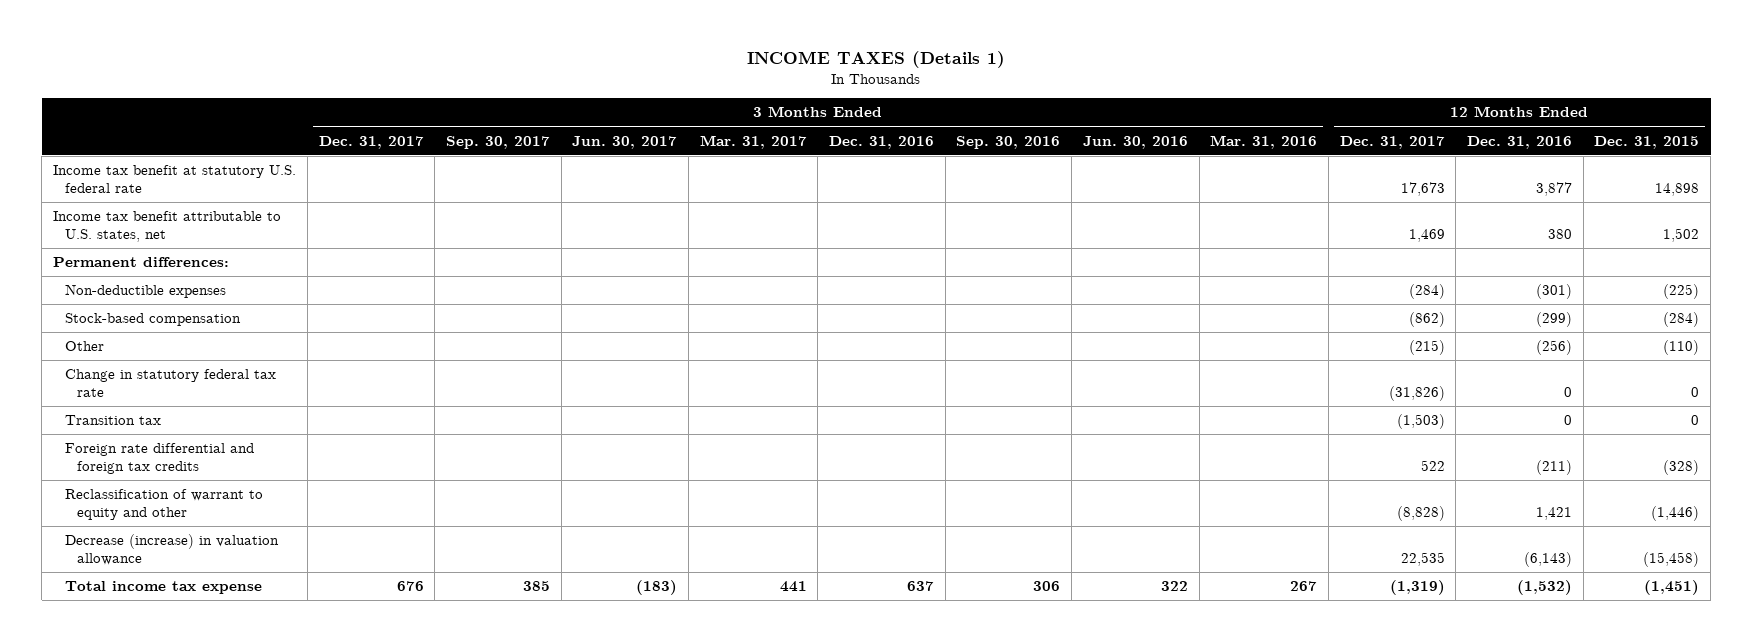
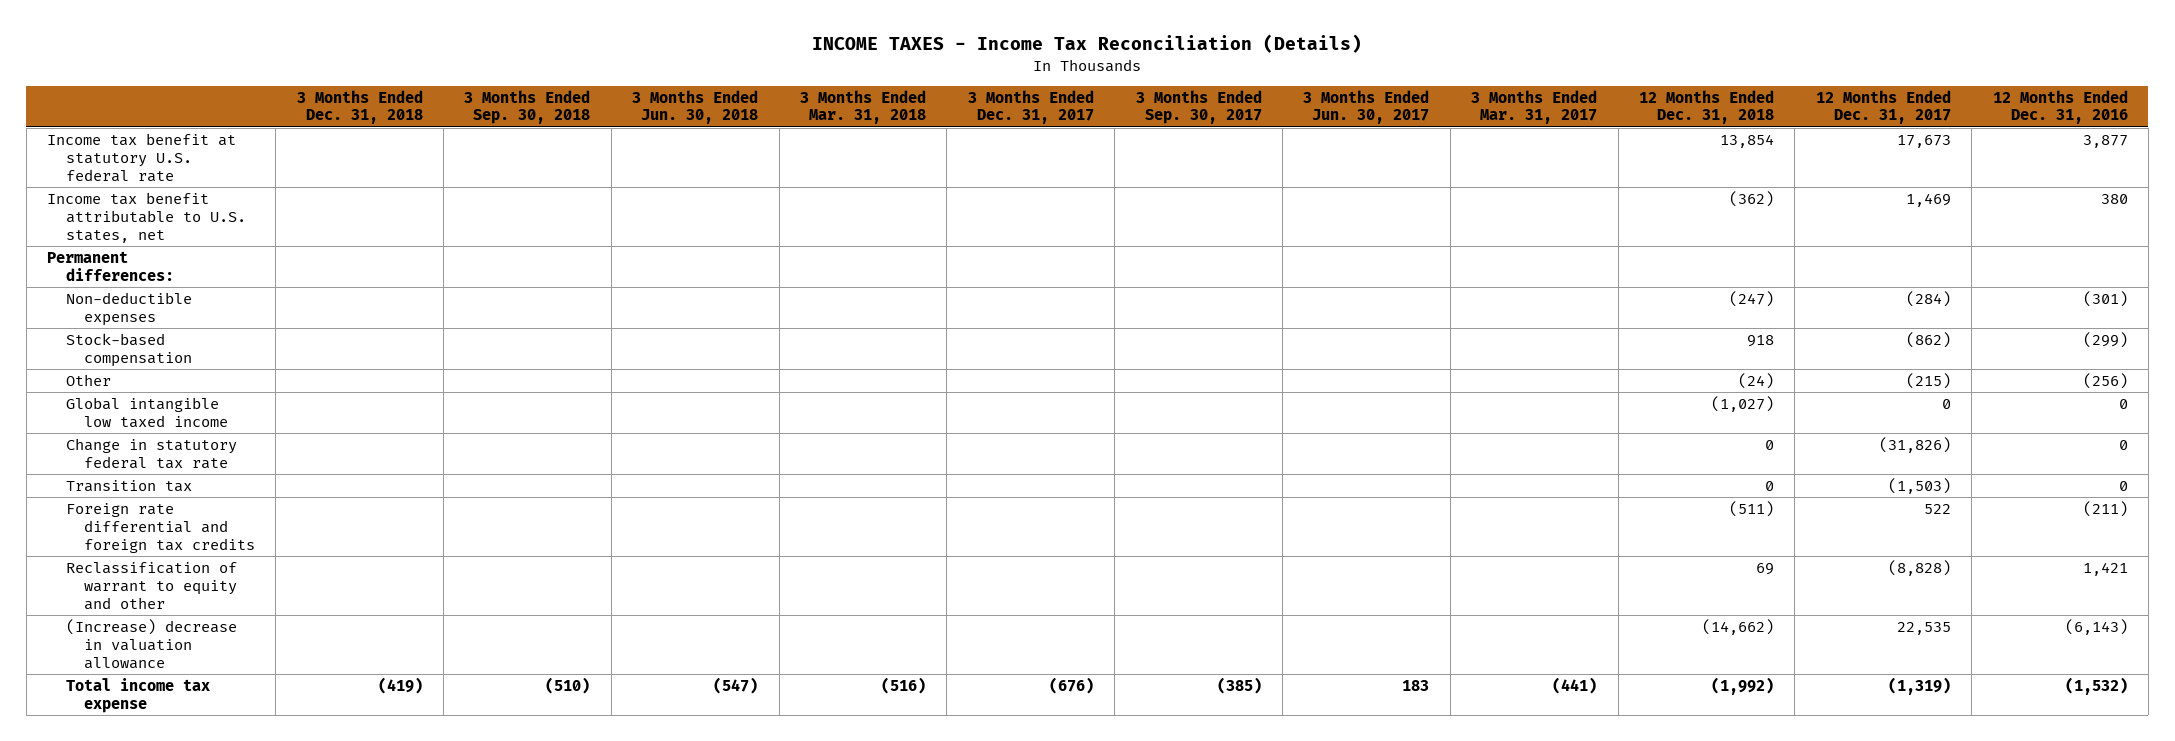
[747,51,1006,69] INCOME TAXES (Details 1) -> [812,34,1363,54] INCOME TAXES - Income Tax Reconciliation (Details)
[829,135,935,149] Dec. 31, 2016 -> none
[956,135,1061,149] Sep. 30, 2016 -> none
[1082,135,1188,149] Jun. 30, 2016 -> none
[1210,134,1318,149] Mar. 31, 2016 -> none
[1594,135,1700,149] Dec. 31, 2015 -> none
none -> [296,89,423,125] 3 Months Ended Dec. 31, 2018
none -> [464,89,591,125] 3 Months Ended Sep. 30, 2018
none -> [632,89,759,125] 3 Months Ended Jun. 30, 2018
none -> [799,89,926,125] 3 Months Ended Mar. 31, 2018
none -> [1638,89,1774,125] 12 Months Ended Dec. 31, 2018
none -> [65,396,228,428] Global intangible low taxed income
[65,534,280,566] Decrease (increase) in valuation allowance -> [65,618,237,669] (Increase) decrease in valuation allowance
[396,581,424,592] 676 -> [1048,676,1094,694] (676)
[522,581,550,592] 385 -> [1216,676,1262,694] (385)
[636,580,678,596] (183) -> [1402,679,1430,691] 183
[779,581,807,593] 441 -> [1552,676,1598,694] (441)

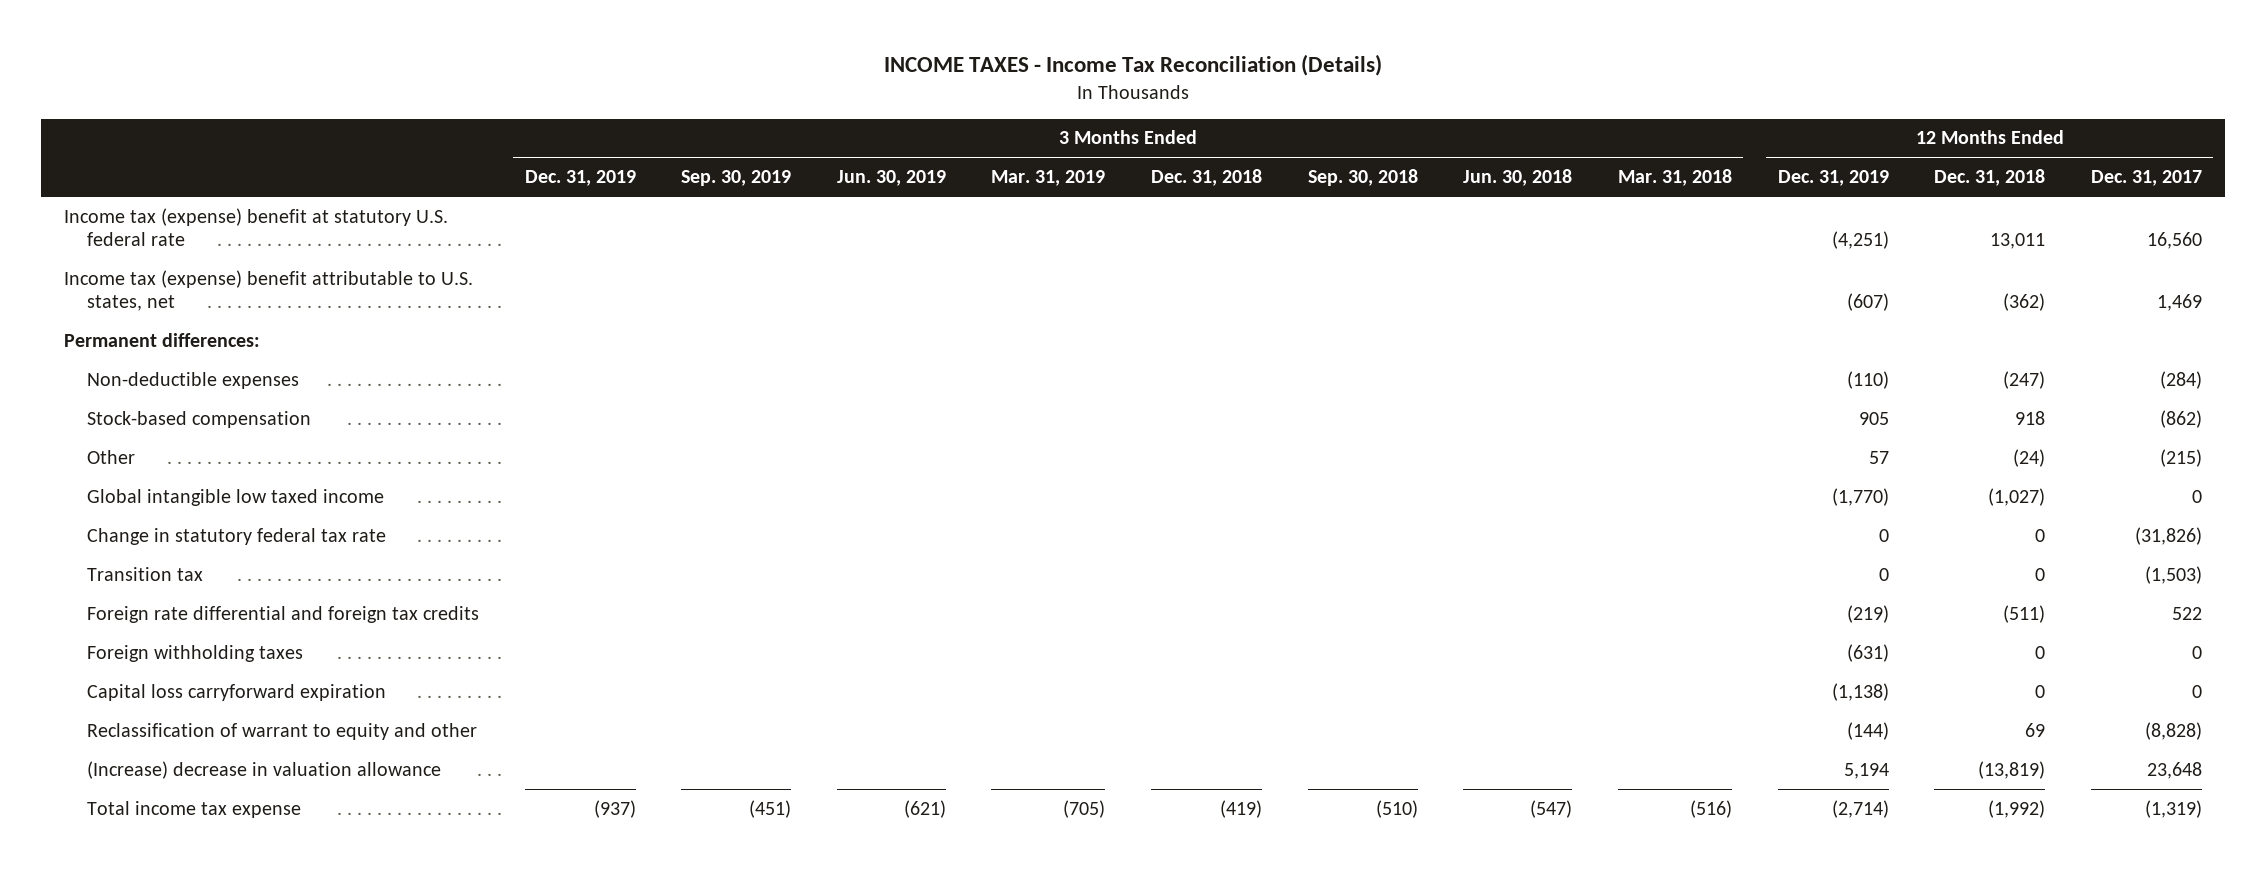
[967,89,1094,125] 3 Months Ended Dec. 31, 2017 -> none
[1135,89,1262,125] 3 Months Ended Sep. 30, 2017 -> none
[1303,89,1430,125] 3 Months Ended Jun. 30, 2017 -> none
[1471,89,1598,125] 3 Months Ended Mar. 31, 2017 -> none
[1992,89,2128,125] 12 Months Ended Dec. 31, 2016 -> none
none -> [524,170,636,187] Dec. 31, 2019
none -> [681,170,792,187] Sep. 30, 2019
none -> [836,170,946,187] Jun. 30, 2019
none -> [991,170,1106,187] Mar. 31, 2019
none -> [1777,170,1889,187] Dec. 31, 2019
[47,132,237,182] Income tax benefit at statutory U.S. federal rate -> [63,207,448,247] Income tax (expense) benefit at statutory U.S. federal rate
[1719,133,1774,148] 13,854 -> [1990,233,2046,250] 13,011
[1896,134,1951,148] 17,673 -> [2146,232,2202,250] 16,560
[47,191,246,243] Income tax benefit attributable to U.S. states, net -> [63,269,473,312] Income tax (expense) benefit attributable to U.S. states, net
none -> [87,644,304,662] Foreign withholding taxes
none -> [87,683,387,701] Capital loss carryforward expiration
[1701,618,1774,635] (14,662) -> [1978,760,2046,779] (13,819)
[1896,621,1951,635] 22,535 -> [2146,761,2202,779] 23,648

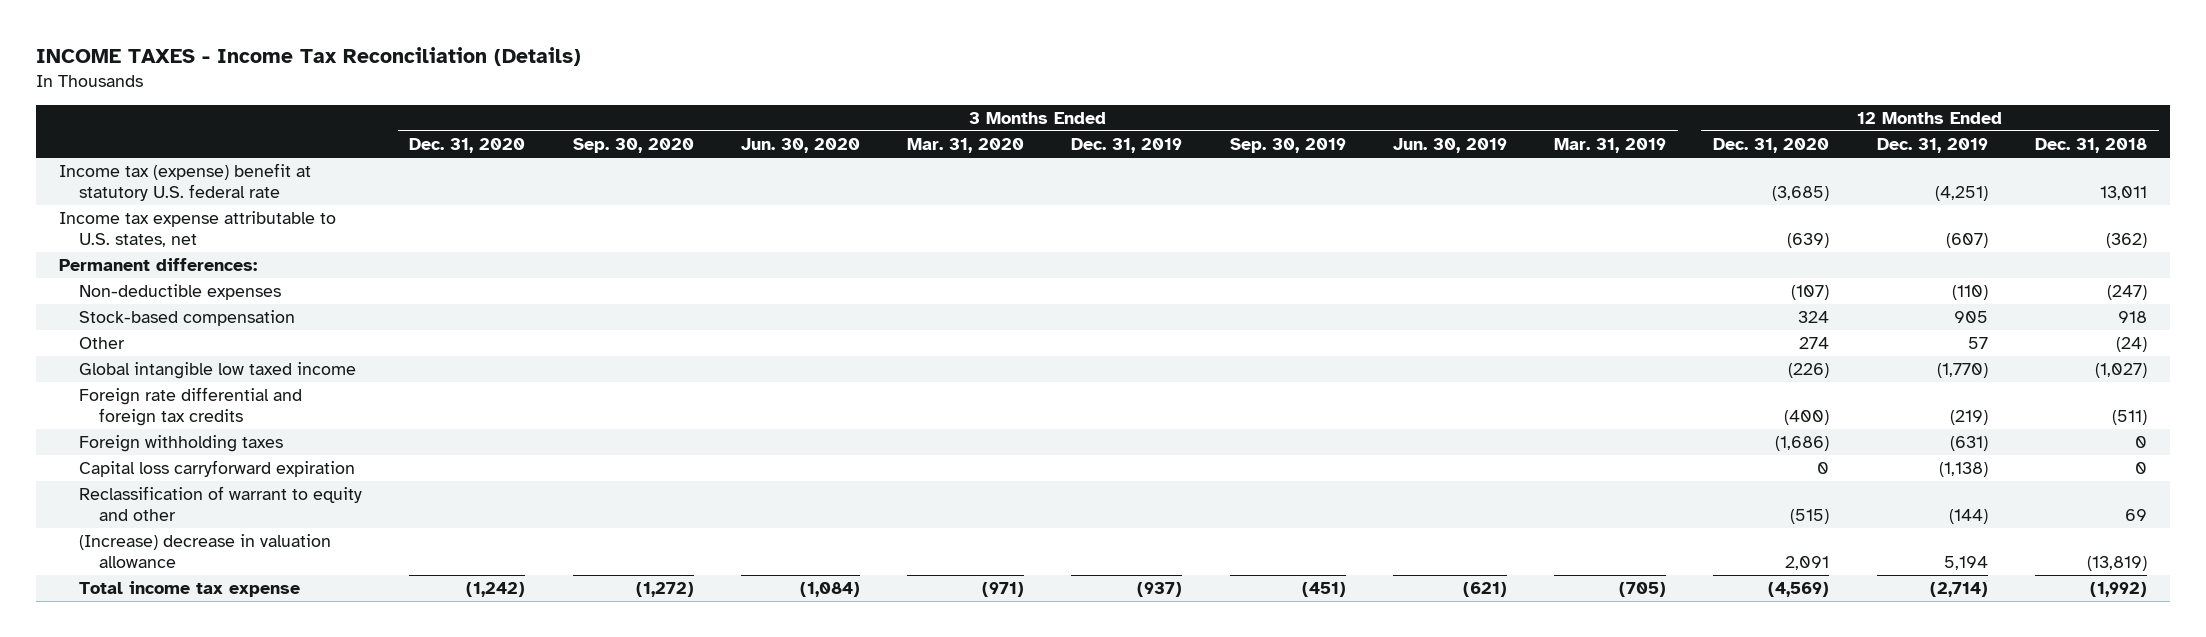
[1151,169,1263,187] Dec. 31, 2018 -> none
[1307,169,1418,187] Sep. 30, 2018 -> none
[1463,169,1573,187] Jun. 30, 2018 -> none
[1617,169,1732,187] Mar. 31, 2018 -> none
[2090,170,2202,187] Dec. 31, 2017 -> none
none -> [409,138,526,154] Dec. 31, 2020
none -> [572,138,694,154] Sep. 30, 2020
none -> [740,138,860,154] Jun. 30, 2020
none -> [907,138,1025,154] Mar. 31, 2020
none -> [1713,138,1830,154] Dec. 31, 2020
[63,269,473,312] Income tax (expense) benefit attributable to U.S. states, net -> [59,211,337,247] Income tax expense attributable to U.S. states, net
[87,527,387,545] Change in statutory federal tax rate -> none
[87,566,204,581] Transition tax -> none

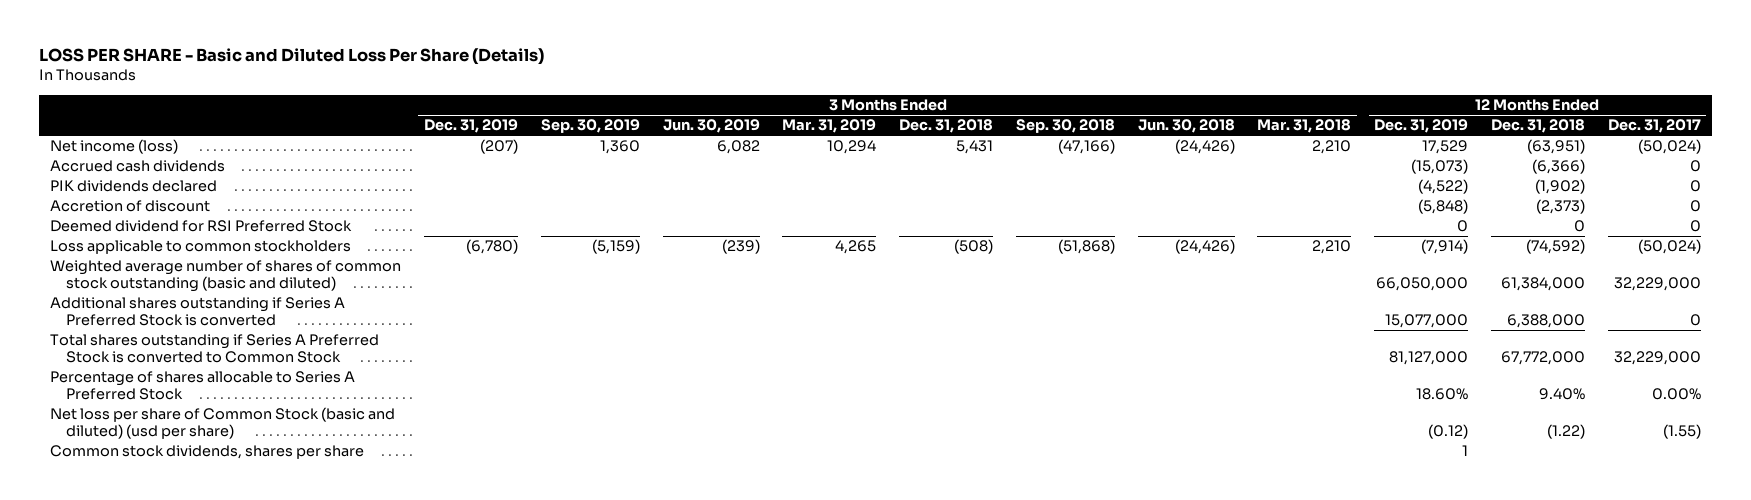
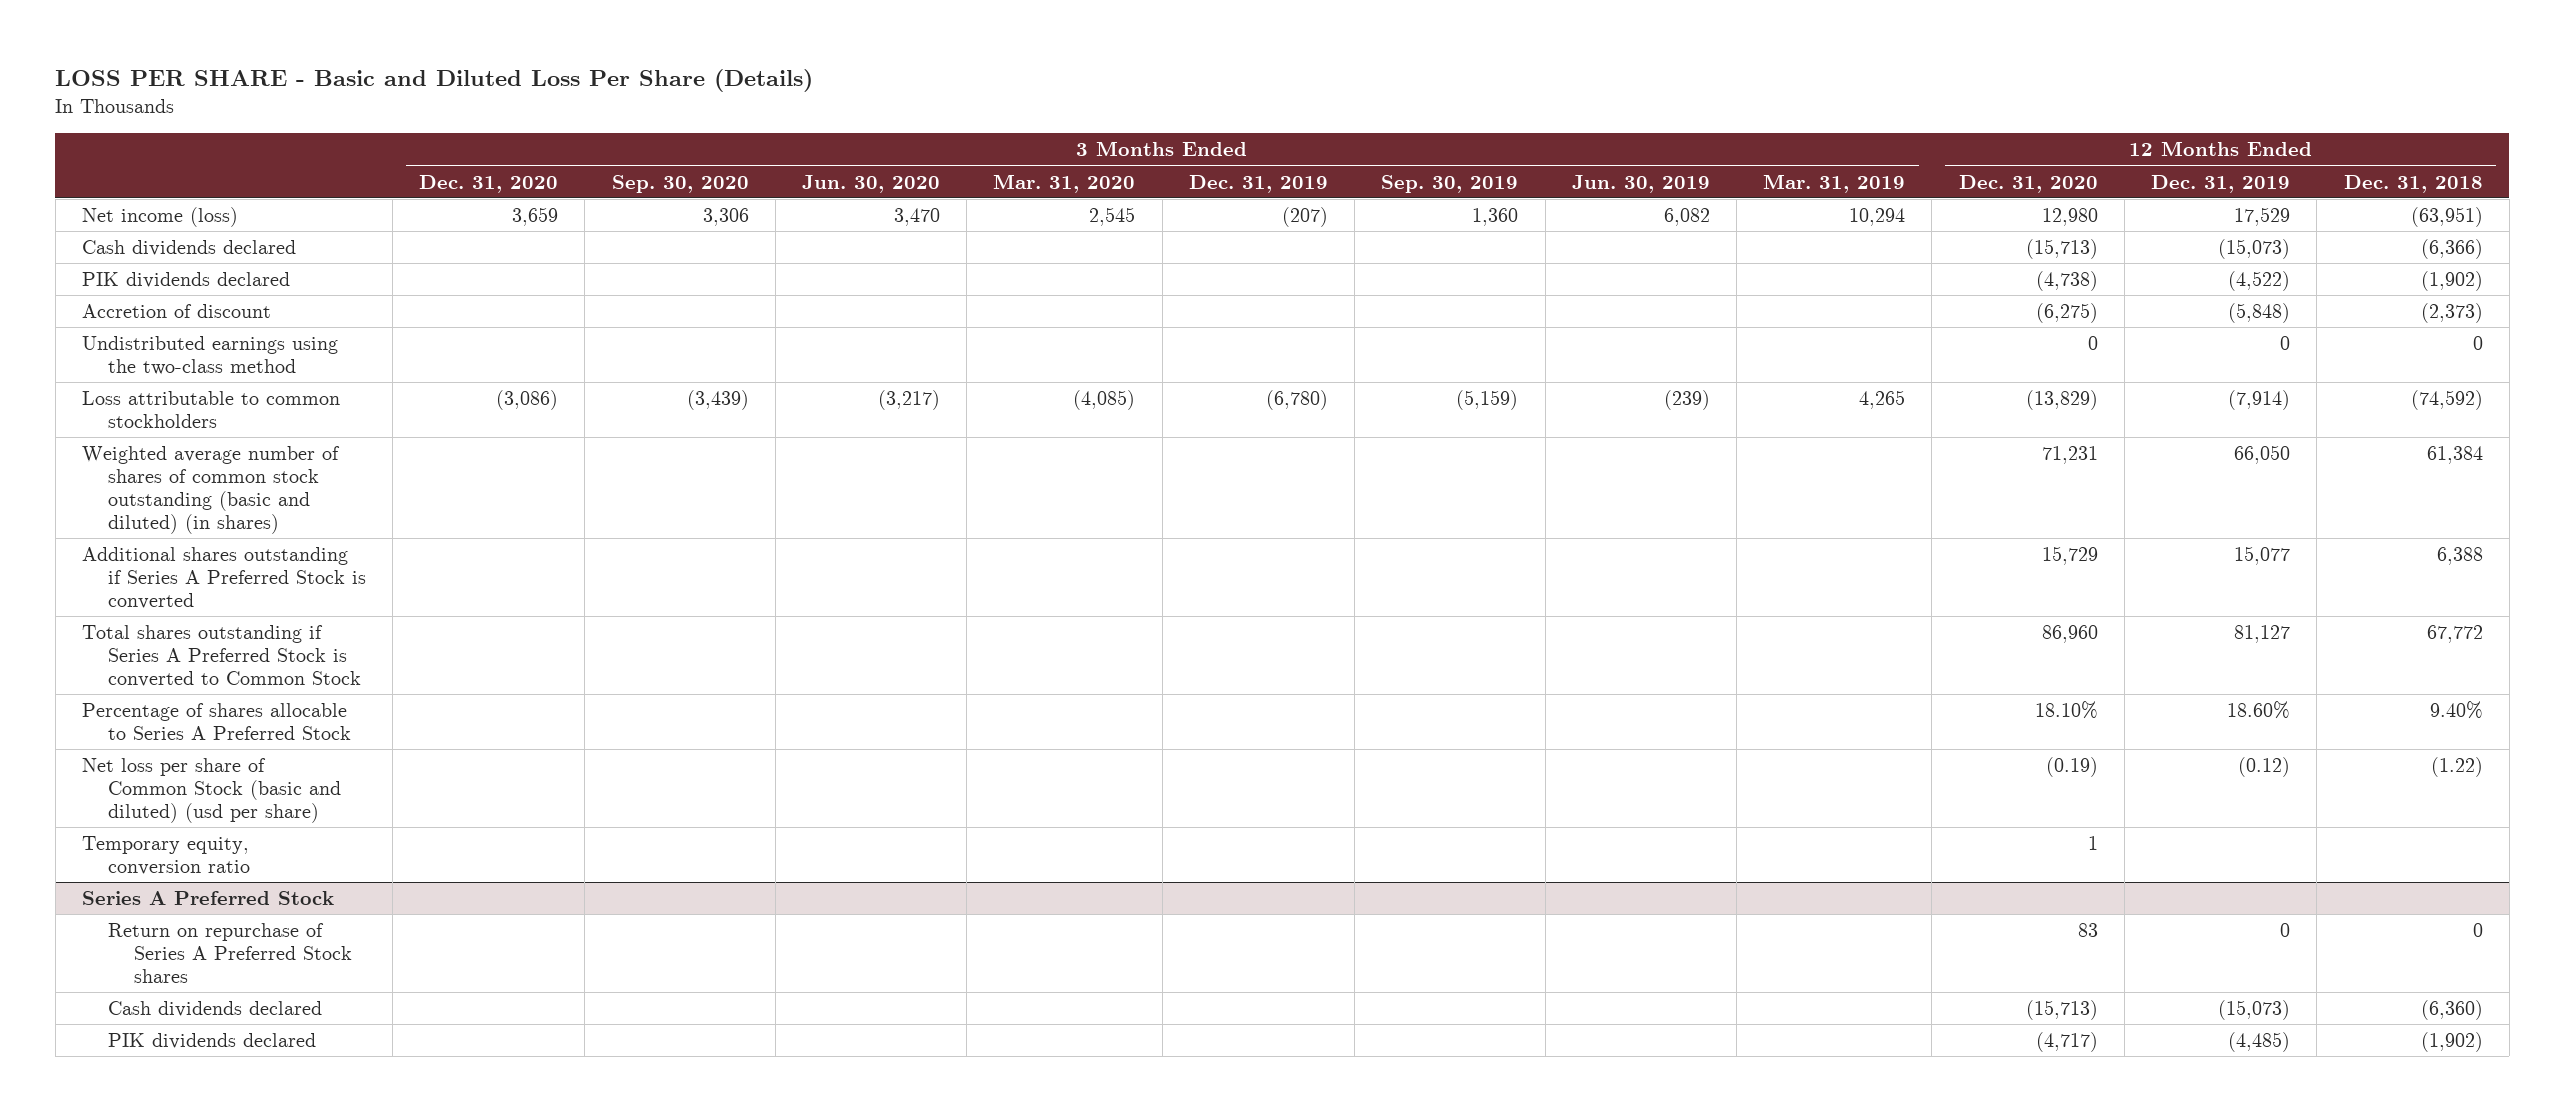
[899,119,994,134] Dec. 31, 2018 -> none
[1015,119,1115,134] Sep. 30, 2018 -> none
[1137,119,1235,134] Jun. 30, 2018 -> none
[1257,119,1352,134] Mar. 31, 2018 -> none
[1607,119,1701,134] Dec. 31, 2017 -> none
none -> [419,174,559,193] Dec. 31, 2020
none -> [611,174,749,193] Sep. 30, 2020
none -> [802,174,941,193] Jun. 30, 2020
none -> [993,173,1136,193] Mar. 31, 2020
none -> [1958,174,2098,193] Dec. 31, 2020
[50,160,226,173] Accrued cash dividends -> [81,240,296,257] Cash dividends declared
[50,220,353,233] Deemed dividend for RSI Preferred Stock -> [81,336,338,376] Undistributed earnings using the two-class method
[50,240,352,255] Loss applicable to common stockholders -> [81,391,340,429] Loss attributable to common stockholders
[50,260,402,293] Weighted average number of shares of common stock outstanding (basic and diluted) -> [81,446,340,535] Weighted average number of shares of common stock outstanding (basic and diluted) (in shares)
[1376,277,1469,292] 66,050,000 -> [2234,445,2291,465] 66,050
[1500,277,1585,292] 61,384,000 -> [2426,446,2483,465] 61,384
[1385,314,1469,329] 15,077,000 -> [2234,546,2291,566] 15,077
[1506,314,1585,329] 6,388,000 -> [2436,547,2483,566] 6,388
[1389,351,1469,366] 81,127,000 -> [2234,625,2291,644] 81,127
[1500,351,1585,366] 67,772,000 -> [2426,625,2483,644] 67,772
[50,445,365,460] Common stock dividends, shares per share -> none
none -> [81,836,250,876] Temporary equity, conversion ratio
none -> [81,891,334,906] Series A Preferred Stock
none -> [107,923,352,984] Return on repurchase of Series A Preferred Stock shares
none -> [107,1001,322,1018] Cash dividends declared
none -> [107,1033,316,1050] PIK dividends declared

